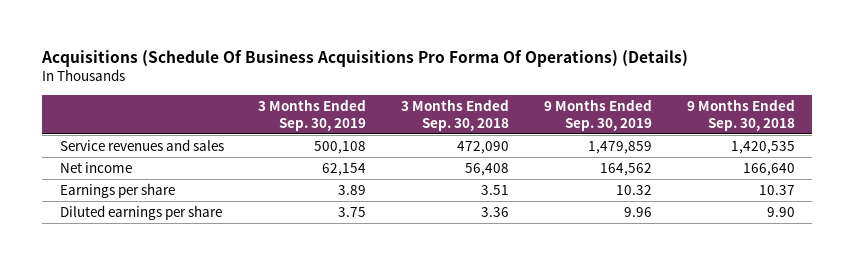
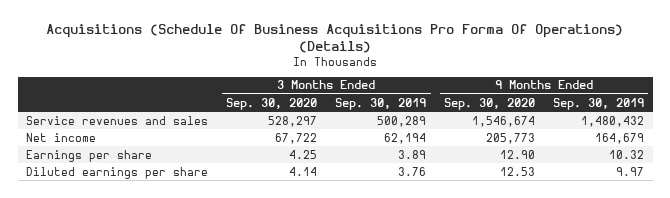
[401,99,510,131] 3 Months Ended Sep. 30, 2018 -> none
[686,99,795,131] 9 Months Ended Sep. 30, 2018 -> none
none -> [226,97,318,110] Sep. 30, 2020
none -> [443,97,535,110] Sep. 30, 2020
[314,141,367,155] 500,108 -> [377,115,427,127] 500,289
[588,141,653,155] 1,479,859 -> [580,115,644,127] 1,480,432
[322,163,367,177] 62,154 -> [384,132,427,144] 62,194
[600,163,653,177] 164,562 -> [594,132,644,144] 164,679
[338,207,367,218] 3.75 -> [398,166,427,176] 3.76
[624,207,653,218] 9.96 -> [615,166,644,176] 9.97

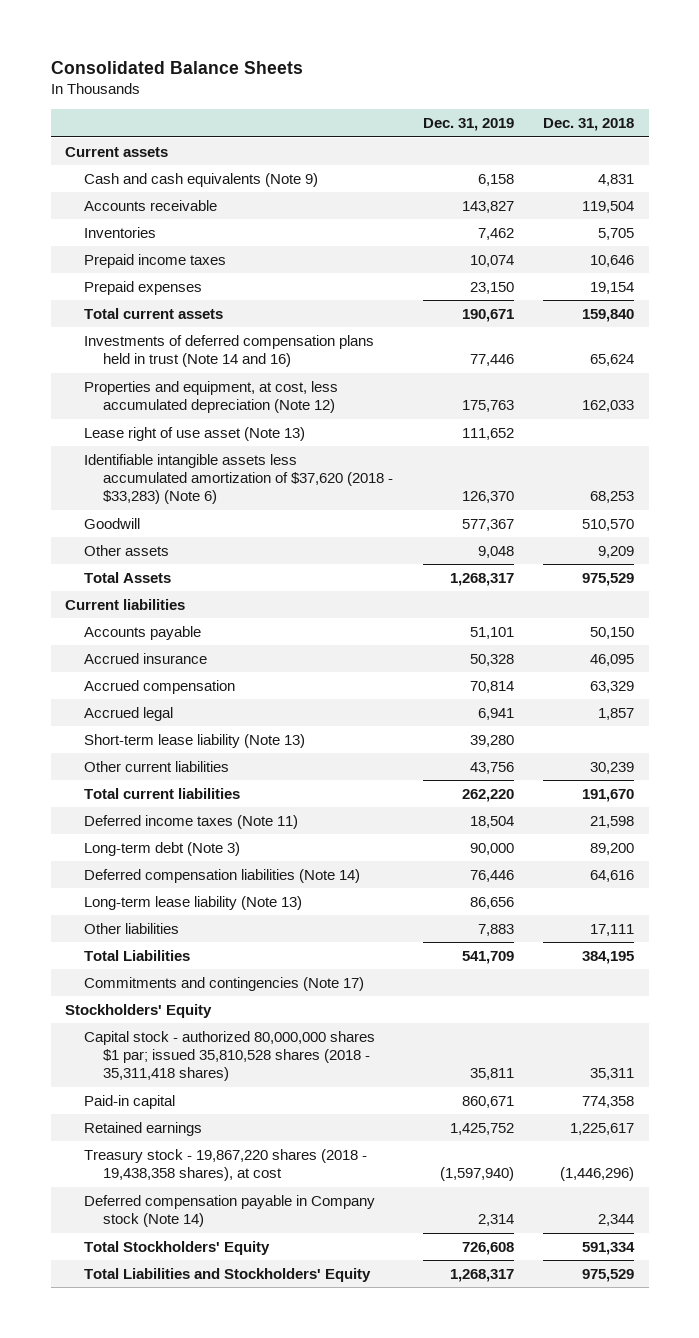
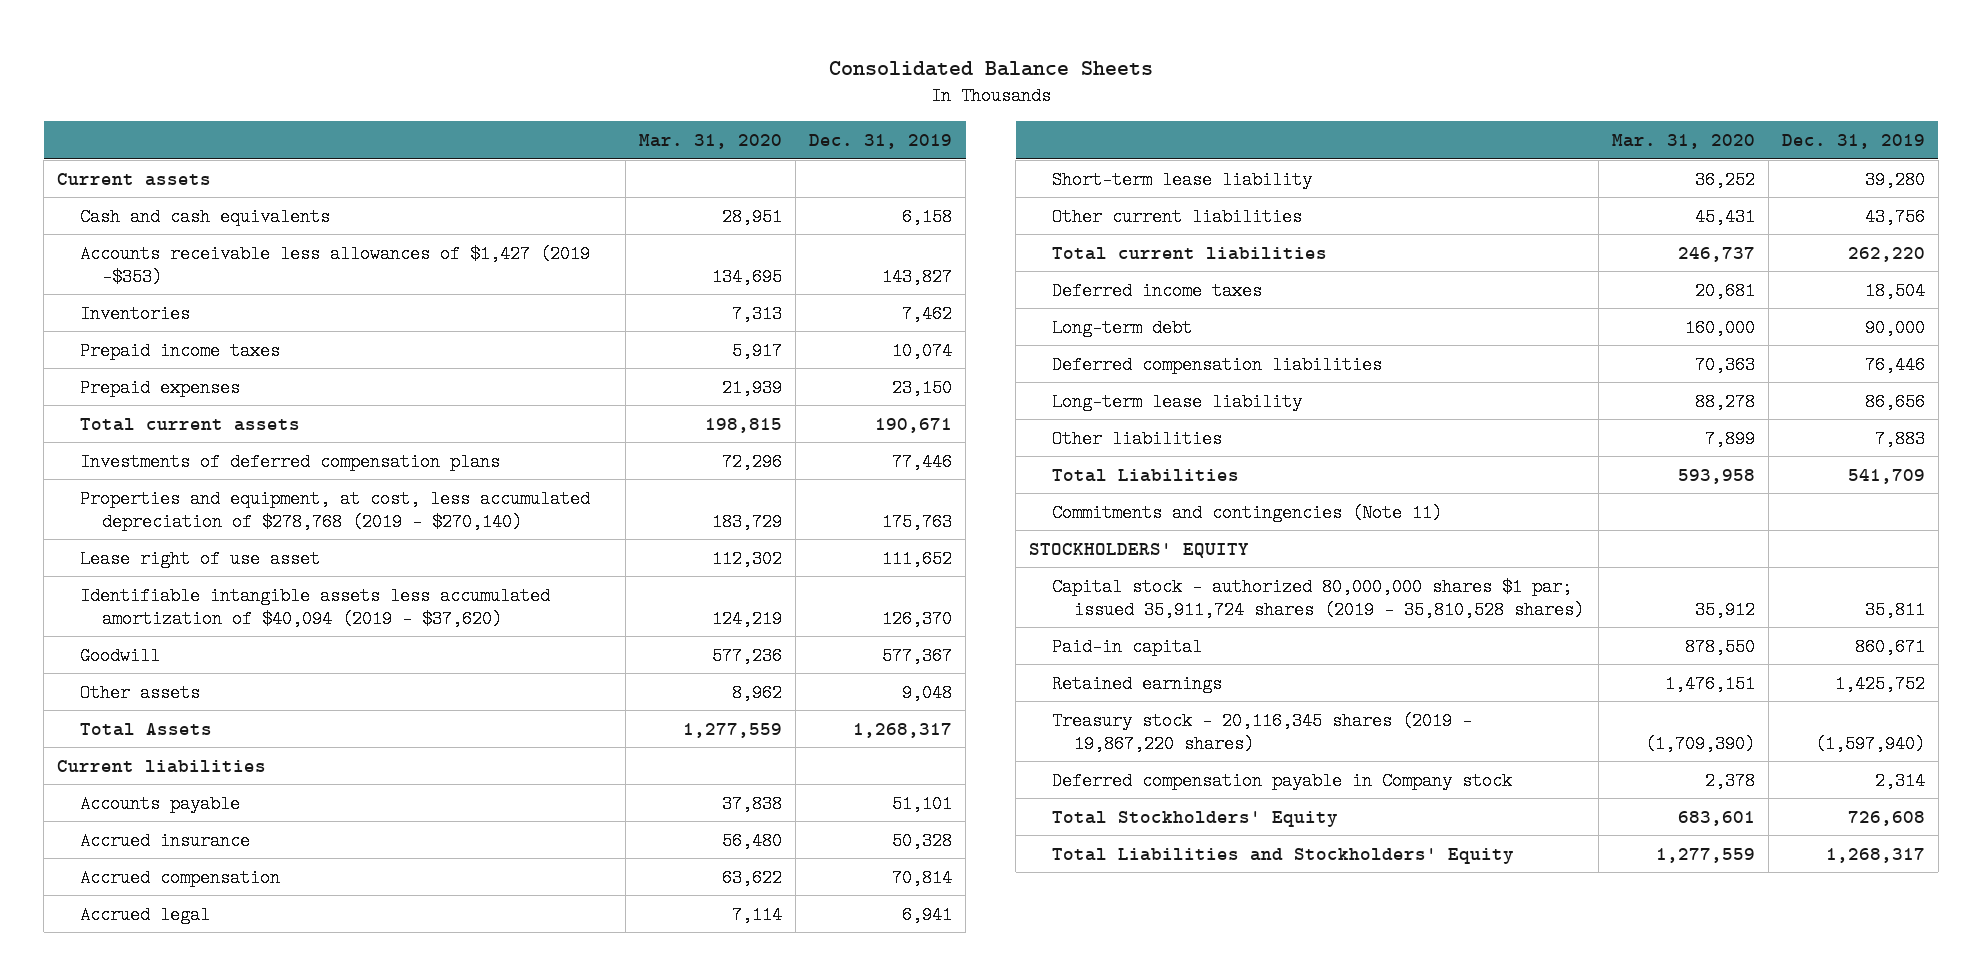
[543,118,635,132] Dec. 31, 2018 -> none
none -> [639,134,783,150] Mar. 31, 2020
[84,172,319,187] Cash and cash equivalents (Note 9) -> [79,207,330,226] Cash and cash equivalents
[84,199,218,211] Accounts receivable -> [79,244,590,286] Accounts receivable less allowances of $1,427 (2019 -$353)
[84,334,375,368] Investments of deferred compensation plans held in trust (Note 14 and 16) -> [79,452,500,471] Investments of deferred compensation plans
[84,380,339,414] Properties and equipment, at cost, less accumulated depreciation (Note 12) -> [79,489,590,531] Properties and equipment, at cost, less accumulated depreciation of $278,768 (2019 - $270,140)
[84,426,306,441] Lease right of use asset (Note 13) -> [79,549,320,568] Lease right of use asset
[84,453,394,505] Identifiable intangible assets less accumulated amortization of $37,620 (2018 - $33,283) (Note 6) -> [79,586,550,628] Identifiable intangible assets less accumulated amortization of $40,094 (2019 - $37,620)
[84,733,306,748] Short-term lease liability (Note 13) -> [1051,170,1312,189] Short-term lease liability
[84,814,299,829] Deferred income taxes (Note 11) -> [1051,281,1262,300] Deferred income taxes
[84,841,241,856] Long-term debt (Note 3) -> [1051,318,1192,337] Long-term debt
[84,868,361,883] Deferred compensation liabilities (Note 14) -> [1051,355,1382,374] Deferred compensation liabilities
[84,895,303,910] Long-term lease liability (Note 13) -> [1051,392,1302,411] Long-term lease liability
[84,976,365,991] Commitments and contingencies (Note 17) -> [1051,503,1442,522] Commitments and contingencies (Note 11)
[65,1003,213,1018] Stockholders' Equity -> [1029,542,1250,558] STOCKHOLDERS' EQUITY
[84,1030,376,1082] Capital stock - authorized 80,000,000 shares $1 par; issued 35,810,528 shares (2018 - 35,311,418 shares) -> [1051,577,1585,619] Capital stock - authorized 80,000,000 shares $1 par; issued 35,911,724 shares (2019 - 35,810,528 shares)
[84,1148,368,1182] Treasury stock - 19,867,220 shares (2018 - 19,438,358 shares), at cost -> [1051,711,1472,753] Treasury stock - 20,116,345 shares (2019 - 19,867,220 shares)
[84,1194,376,1228] Deferred compensation payable in Company stock (Note 14) -> [1051,771,1512,790] Deferred compensation payable in Company stock

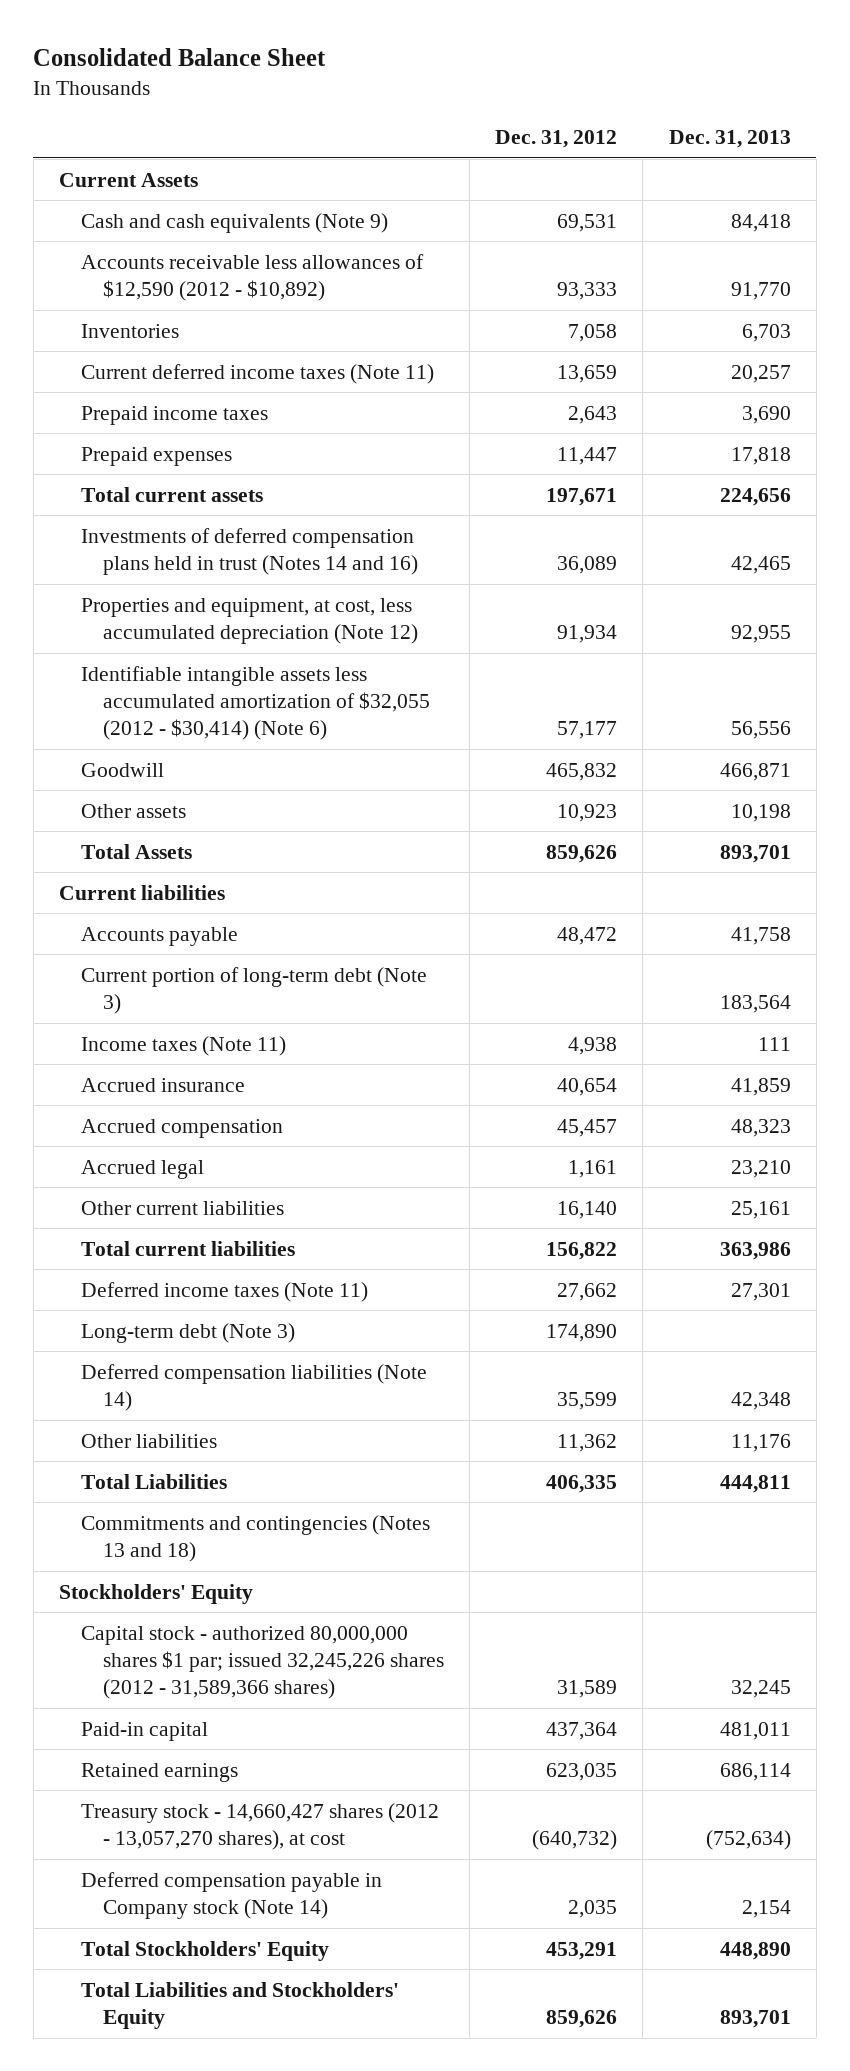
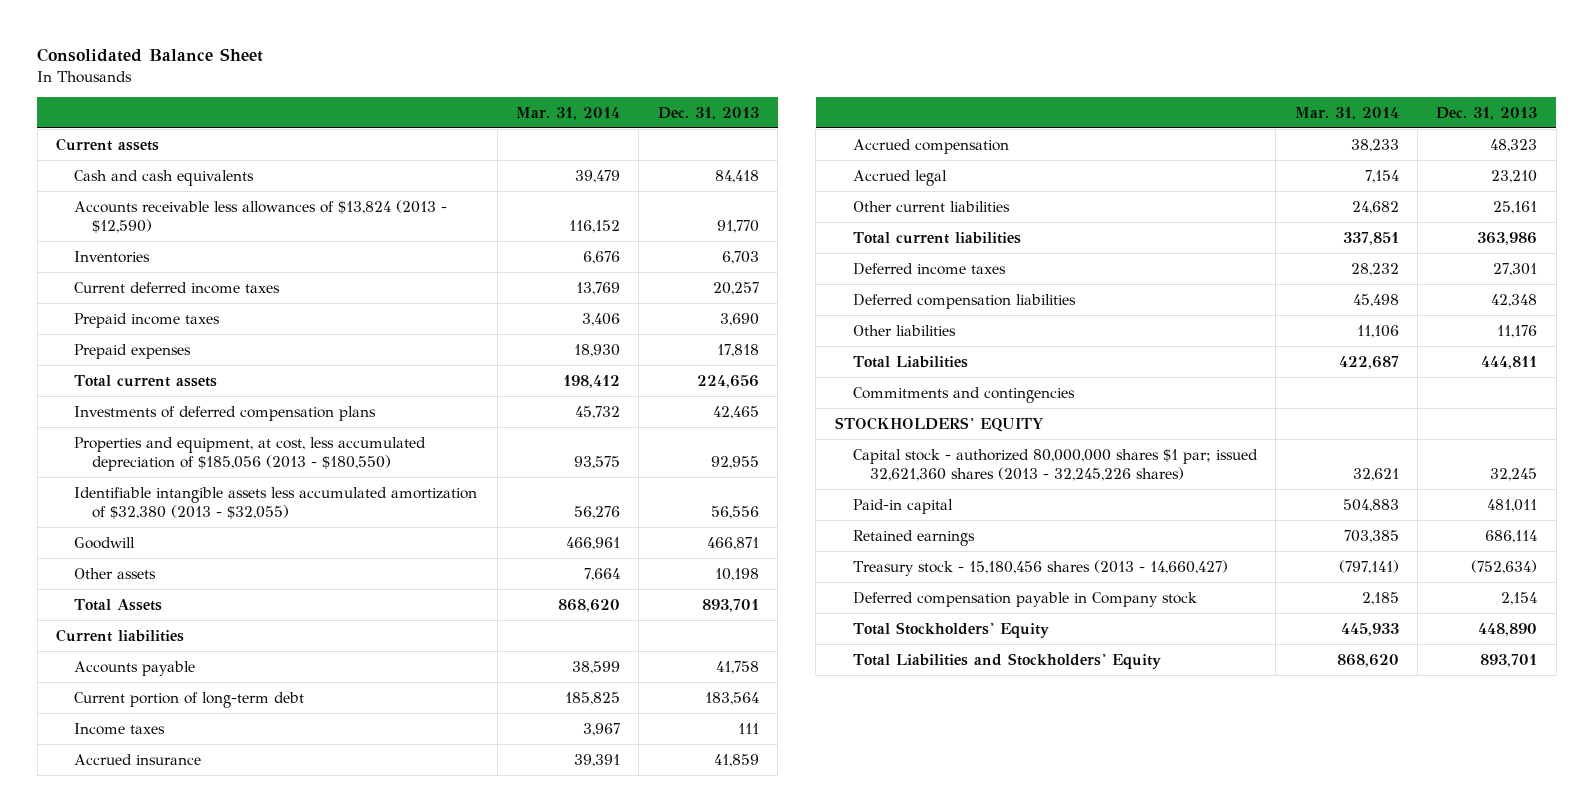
[495,130,618,149] Dec. 31, 2012 -> none
none -> [515,106,620,120] Mar. 31, 2014
[58,172,198,187] Current Assets -> [56,137,160,151] Current assets
[80,212,388,233] Cash and cash equivalents (Note 9) -> [74,169,255,186] Cash and cash equivalents
[80,253,424,302] Accounts receivable less allowances of $12,590 (2012 - $10,892) -> [74,199,448,234] Accounts receivable less allowances of $13,824 (2013 - $12,590)
[80,363,434,384] Current deferred income taxes (Note 11) -> [74,281,281,294] Current deferred income taxes
[80,527,418,576] Investments of deferred compensation plans held in trust (Notes 14 and 16) -> [74,405,377,421] Investments of deferred compensation plans
[80,597,418,645] Properties and equipment, at cost, less accumulated depreciation (Note 12) -> [74,436,427,472] Properties and equipment, at cost, less accumulated depreciation of $185,056 (2013 - $180,550)
[80,665,430,741] Identifiable intangible assets less accumulated amortization of $32,055 (2012 - $30,414) (Note 6) -> [74,486,478,520] Identifiable intangible assets less accumulated amortization of $32,380 (2013 - $32,055)
[80,966,427,1015] Current portion of long-term debt (Note 3) -> [74,691,305,708] Current portion of long-term debt
[80,1035,286,1056] Income taxes (Note 11) -> [74,722,166,735] Income taxes
[80,1322,295,1343] Long-term debt (Note 3) -> none
[80,1281,368,1302] Deferred income taxes (Note 11) -> [852,262,1006,275] Deferred income taxes
[80,1363,427,1412] Deferred compensation liabilities (Note 14) -> [852,293,1076,309] Deferred compensation liabilities
[80,1514,430,1563] Commitments and contingencies (Notes 13 and 18) -> [852,386,1075,403] Commitments and contingencies
[58,1583,253,1604] Stockholders' Equity -> [834,416,1044,432] STOCKHOLDERS' EQUITY
[80,1625,444,1700] Capital stock - authorized 80,000,000 shares $1 par; issued 32,245,226 shares (2012 - 31,589,366 shares) -> [852,448,1258,482] Capital stock - authorized 80,000,000 shares $1 par; issued 32,621,360 shares (2013 - 32,245,226 shares)
[80,1802,439,1851] Treasury stock - 14,660,427 shares (2012 - 13,057,270 shares), at cost -> [852,559,1228,576] Treasury stock - 15,180,456 shares (2013 - 14,660,427)
[80,1871,382,1920] Deferred compensation payable in Company stock (Note 14) -> [852,591,1197,607] Deferred compensation payable in Company stock

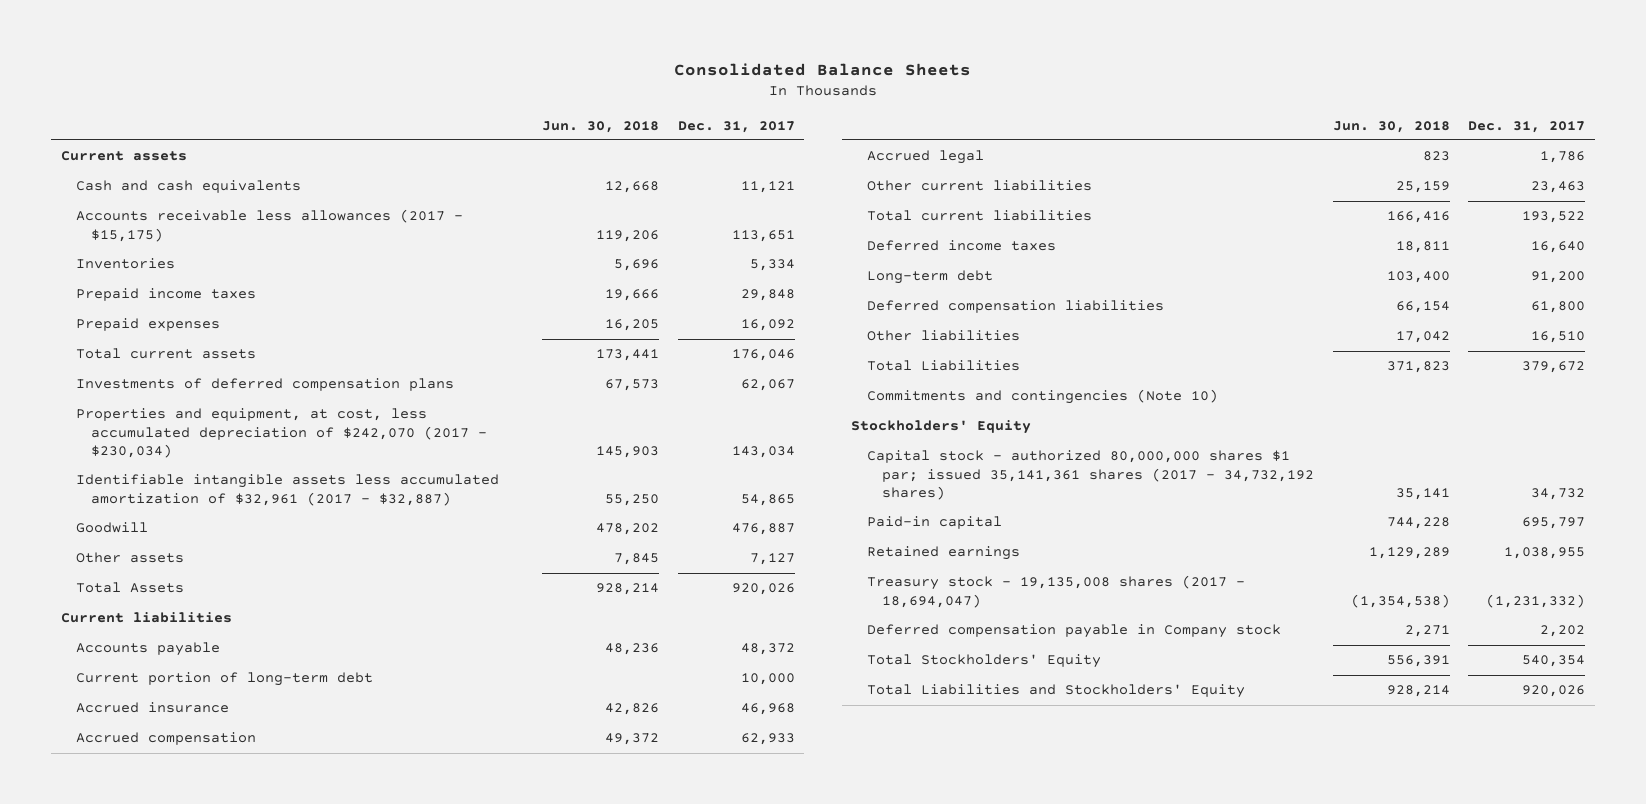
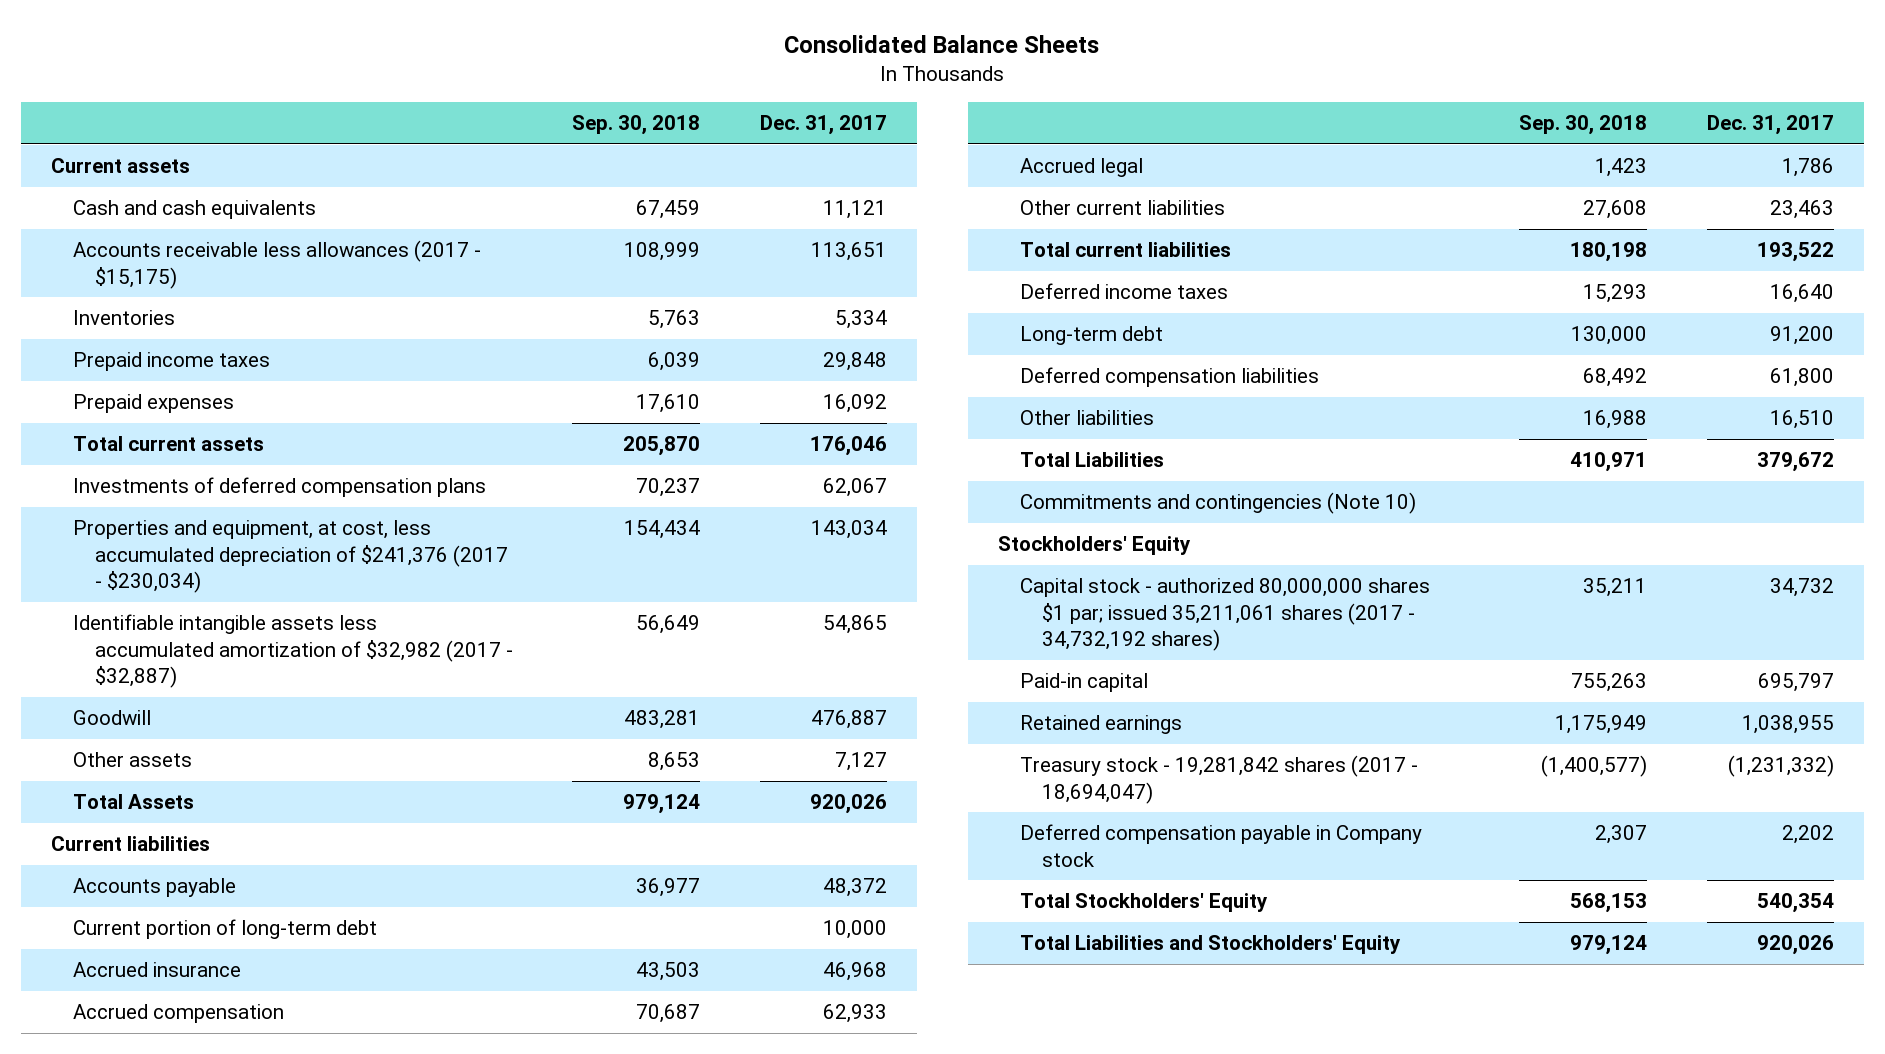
[542,120,660,133] Jun. 30, 2018 -> none
none -> [572,114,701,135] Sep. 30, 2018
[76,408,488,459] Properties and equipment, at cost, less accumulated depreciation of $242,070 (2017 - $230,034) -> [72,520,508,594] Properties and equipment, at cost, less accumulated depreciation of $241,376 (2017 - $230,034)
[76,474,500,506] Identifiable intangible assets less accumulated amortization of $32,961 (2017 - $32,887) -> [72,614,513,689] Identifiable intangible assets less accumulated amortization of $32,982 (2017 - $32,887)
[866,450,1315,501] Capital stock - authorized 80,000,000 shares $1 par; issued 35,141,361 shares (2017 - 34,732,192 shares) -> [1019,578,1430,652] Capital stock - authorized 80,000,000 shares $1 par; issued 35,211,061 shares (2017 - 34,732,192 shares)
[866,575,1245,608] Treasury stock - 19,135,008 shares (2017 - 18,694,047) -> [1019,755,1418,804] Treasury stock - 19,281,842 shares (2017 - 18,694,047)

